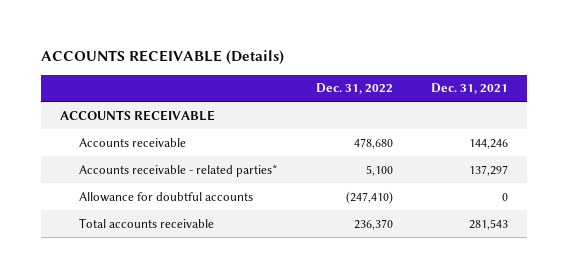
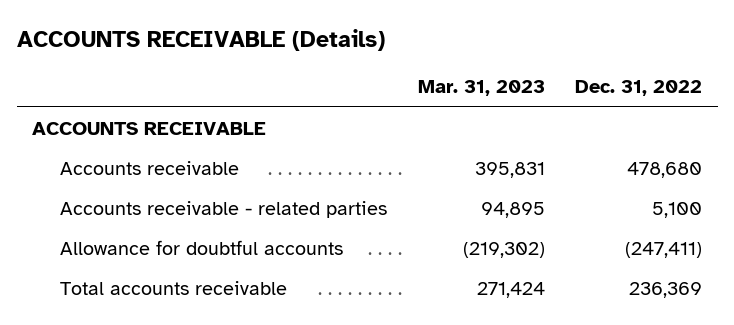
[431,83,509,95] Dec. 31, 2021 -> none
none -> [417,80,545,97] Mar. 31, 2023
[78,163,278,177] Accounts receivable - related parties* -> [60,200,388,218] Accounts receivable - related parties
[345,190,393,204] (247,410) -> [625,241,703,258] (247,411)
[353,218,393,230] 236,370 -> [629,281,703,298] 236,369

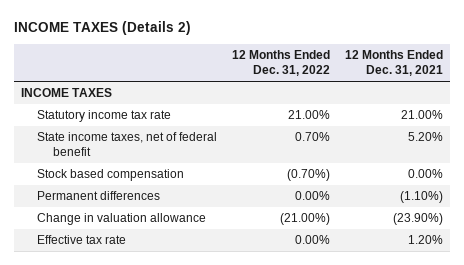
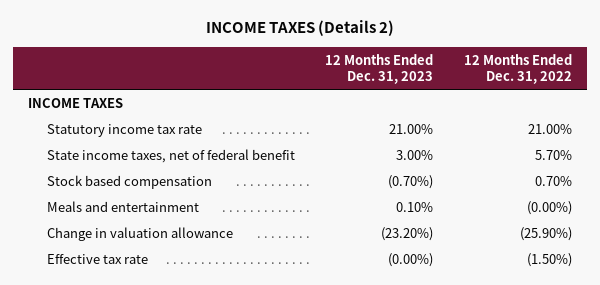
[344,49,443,77] 12 Months Ended Dec. 31, 2021 -> none
none -> [325,53,434,84] 12 Months Ended Dec. 31, 2023
[36,191,160,201] Permanent differences -> none
[294,132,330,142] 0.70% -> [534,150,572,161] 5.70%
[286,169,330,182] (0.70%) -> [534,176,572,187] 0.70%
none -> [46,201,199,213] Meals and entertainment
[279,213,330,226] (21.00%) -> [519,227,572,242] (25.90%)
[294,235,330,245] 0.00% -> [526,253,572,268] (1.50%)

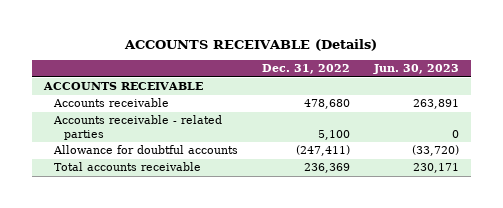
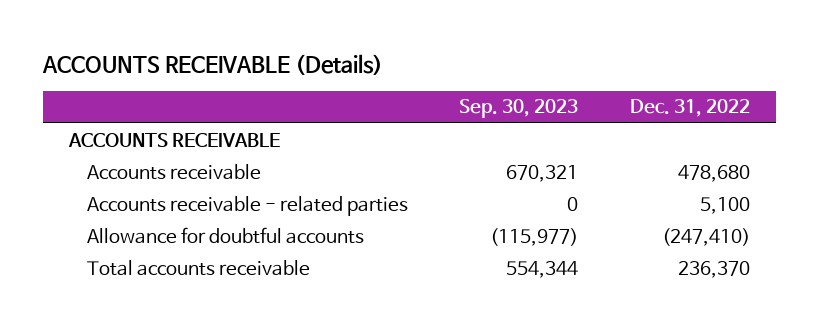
[372,64,459,75] Jun. 30, 2023 -> none
none -> [459,99,579,119] Sep. 30, 2023
[295,145,350,157] (247,411) -> [661,227,750,246] (247,410)
[303,163,350,174] 236,369 -> [677,260,750,278] 236,370

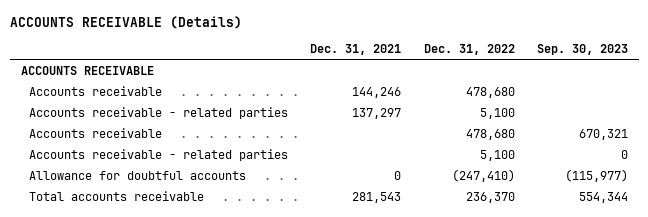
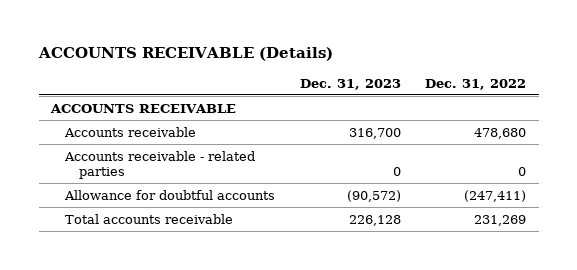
[310,43,402,55] Dec. 31, 2021 -> none
[536,43,628,55] Sep. 30, 2023 -> none
none -> [299,78,401,90] Dec. 31, 2023
[29,127,163,138] Accounts receivable -> none
[29,148,289,161] Accounts receivable - related parties -> none
[479,107,515,119] 5,100 -> [518,166,527,176] 0
[451,168,515,182] (247,410) -> [464,189,527,202] (247,411)
[465,191,515,203] 236,370 -> [474,214,527,226] 231,269

